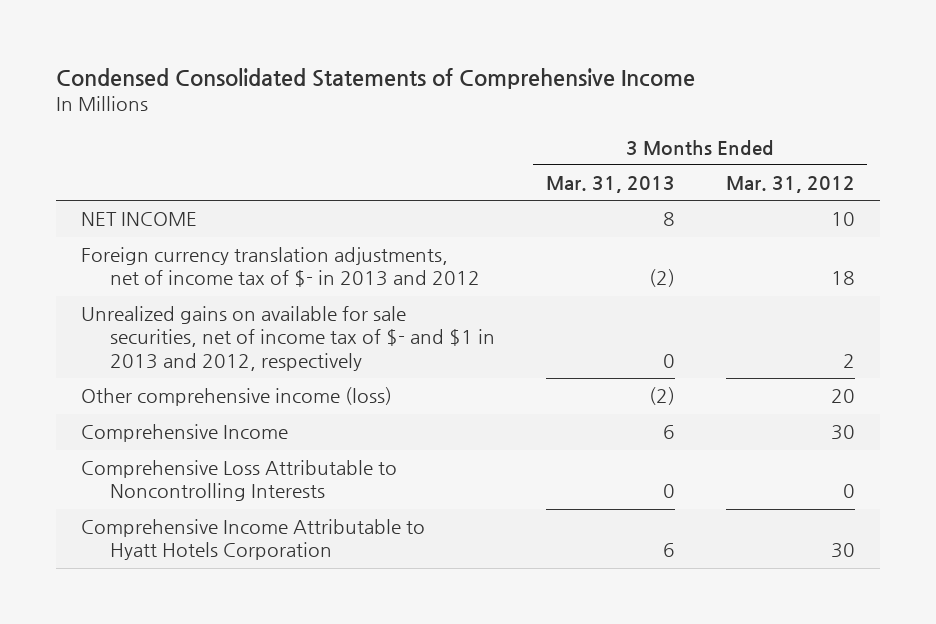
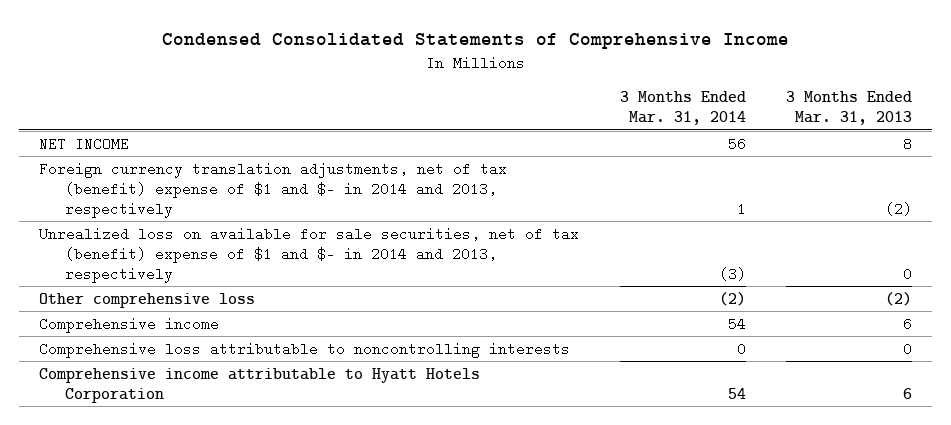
[725,176,855,194] Mar. 31, 2012 -> none
none -> [619,91,746,126] 3 Months Ended Mar. 31, 2014
[81,247,481,288] Foreign currency translation adjustments, net of income tax of $- in 2013 and 2012 -> [39,161,508,218] Foreign currency translation adjustments, net of tax (benefit) expense of $1 and $- in 2014 and 2013, respectively
[81,306,496,371] Unrealized gains on available for sale securities, net of income tax of $- and $1 in 2013 and 2012, respectively -> [39,226,580,283] Unrealized loss on available for sale securities, net of tax (benefit) expense of $1 and $- in 2014 and 2013, respectively
[81,387,393,407] Other comprehensive income (loss) -> [39,292,256,308] Other comprehensive loss
[81,424,289,443] Comprehensive Income -> [39,316,220,333] Comprehensive income
[81,460,398,502] Comprehensive Loss Attributable to Noncontrolling Interests -> [39,341,571,358] Comprehensive loss attributable to noncontrolling interests
[81,519,426,561] Comprehensive Income Attributable to Hyatt Hotels Corporation -> [39,367,481,403] Comprehensive income attributable to Hyatt Hotels Corporation

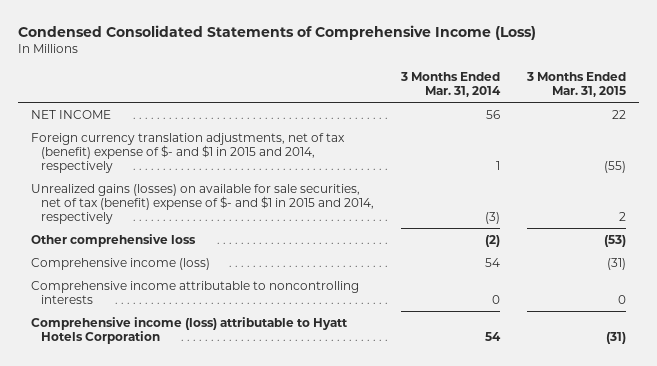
[161,33,789,50] Condensed Consolidated Statements of Comprehensive Income -> [17,24,536,40] Condensed Consolidated Statements of Comprehensive Income (Loss)
[786,91,913,126] 3 Months Ended Mar. 31, 2013 -> none
none -> [525,72,626,98] 3 Months Ended Mar. 31, 2015
[39,161,508,218] Foreign currency translation adjustments, net of tax (benefit) expense of $1 and $- in 2014 and 2013, respectively -> [31,132,346,173] Foreign currency translation adjustments, net of tax (benefit) expense of $- and $1 in 2015 and 2014, respectively
[39,226,580,283] Unrealized loss on available for sale securities, net of tax (benefit) expense of $1 and $- in 2014 and 2013, respectively -> [31,183,375,224] Unrealized gains (losses) on available for sale securities, net of tax (benefit) expense of $- and $1 in 2015 and 2014, respectively
[39,316,220,333] Comprehensive income -> [31,257,211,270] Comprehensive income (loss)
[39,341,571,358] Comprehensive loss attributable to noncontrolling interests -> [31,280,360,304] Comprehensive income attributable to noncontrolling interests
[39,367,481,403] Comprehensive income attributable to Hyatt Hotels Corporation -> [31,316,349,344] Comprehensive income (loss) attributable to Hyatt Hotels Corporation

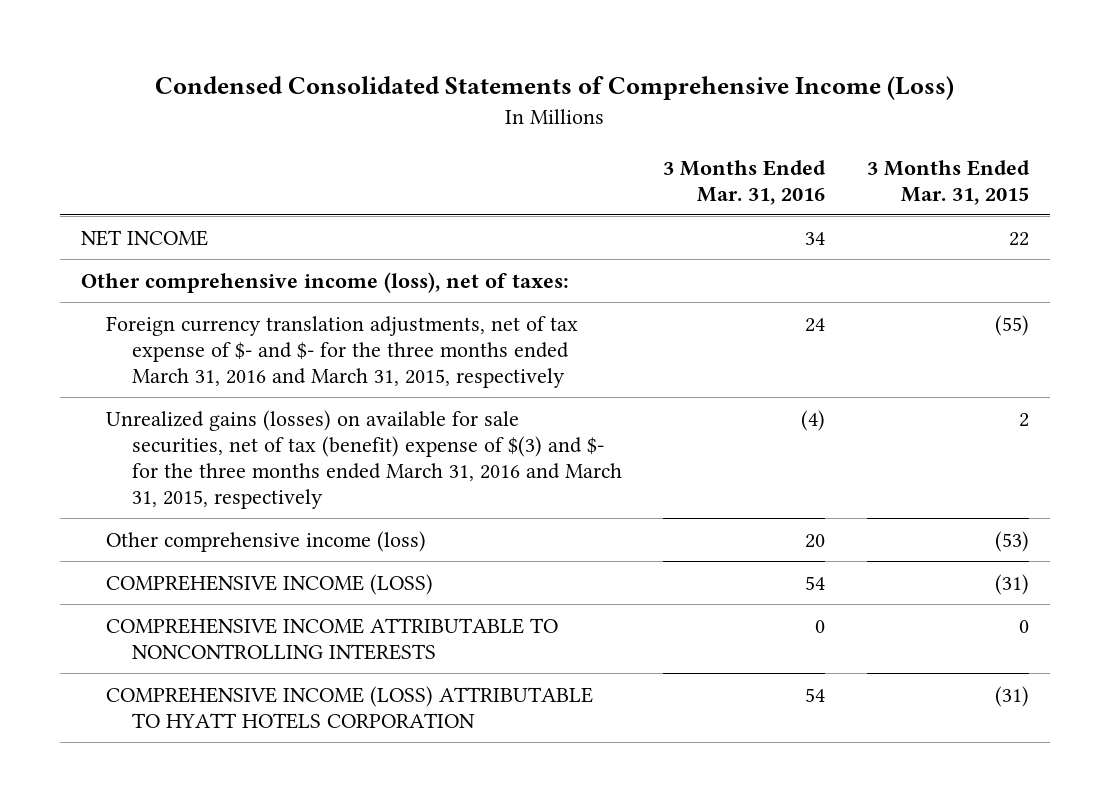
[400,72,502,98] 3 Months Ended Mar. 31, 2014 -> none
none -> [663,159,827,205] 3 Months Ended Mar. 31, 2016
none -> [81,271,570,293] Other comprehensive income (loss), net of taxes:
[31,132,346,173] Foreign currency translation adjustments, net of tax (benefit) expense of $- and $1 in 2015 and 2014, respectively -> [106,315,579,388] Foreign currency translation adjustments, net of tax expense of $- and $- for the three months ended March 31, 2016 and March 31, 2015, respectively
[31,183,375,224] Unrealized gains (losses) on available for sale securities, net of tax (benefit) expense of $- and $1 in 2015 and 2014, respectively -> [106,409,622,509] Unrealized gains (losses) on available for sale securities, net of tax (benefit) expense of $(3) and $- for the three months ended March 31, 2016 and March 31, 2015, respectively
[31,233,197,247] Other comprehensive loss -> [106,530,427,552] Other comprehensive income (loss)
[31,257,211,270] Comprehensive income (loss) -> [106,573,434,595] COMPREHENSIVE INCOME (LOSS)
[31,280,360,304] Comprehensive income attributable to noncontrolling interests -> [106,617,559,660] COMPREHENSIVE INCOME ATTRIBUTABLE TO NONCONTROLLING INTERESTS
[31,316,349,344] Comprehensive income (loss) attributable to Hyatt Hotels Corporation -> [106,685,594,729] COMPREHENSIVE INCOME (LOSS) ATTRIBUTABLE TO HYATT HOTELS CORPORATION

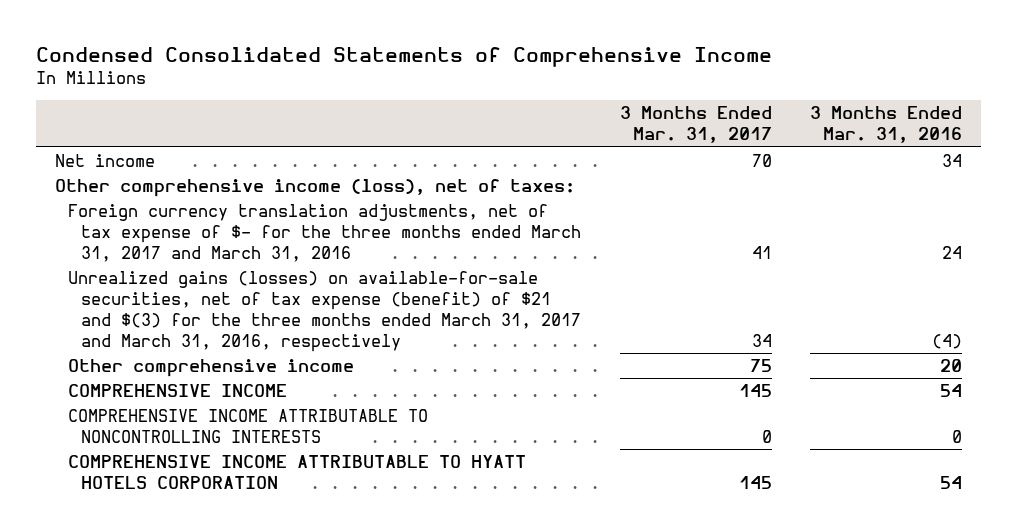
[154,76,954,101] Condensed Consolidated Statements of Comprehensive Income (Loss) -> [35,46,772,67] Condensed Consolidated Statements of Comprehensive Income
[866,159,1030,205] 3 Months Ended Mar. 31, 2015 -> none
none -> [619,106,772,144] 3 Months Ended Mar. 31, 2017
[81,229,209,246] NET INCOME -> [55,153,156,167] Net income
[106,315,579,388] Foreign currency translation adjustments, net of tax expense of $- and $- for the three months ended March 31, 2016 and March 31, 2015, respectively -> [68,203,582,262] Foreign currency translation adjustments, net of tax expense of $- for the three months ended March 31, 2017 and March 31, 2016
[106,409,622,509] Unrealized gains (losses) on available for sale securities, net of tax (benefit) expense of $(3) and $- for the three months ended March 31, 2016 and March 31, 2015, respectively -> [68,270,582,352] Unrealized gains (losses) on available-for-sale securities, net of tax expense (benefit) of $21 and $(3) for the three months ended March 31, 2017 and March 31, 2016, respectively
[106,530,427,552] Other comprehensive income (loss) -> [68,358,355,377] Other comprehensive income
[106,573,434,595] COMPREHENSIVE INCOME (LOSS) -> [68,383,288,397] COMPREHENSIVE INCOME
[106,685,594,729] COMPREHENSIVE INCOME (LOSS) ATTRIBUTABLE TO HYATT HOTELS CORPORATION -> [68,454,527,489] COMPREHENSIVE INCOME ATTRIBUTABLE TO HYATT HOTELS CORPORATION

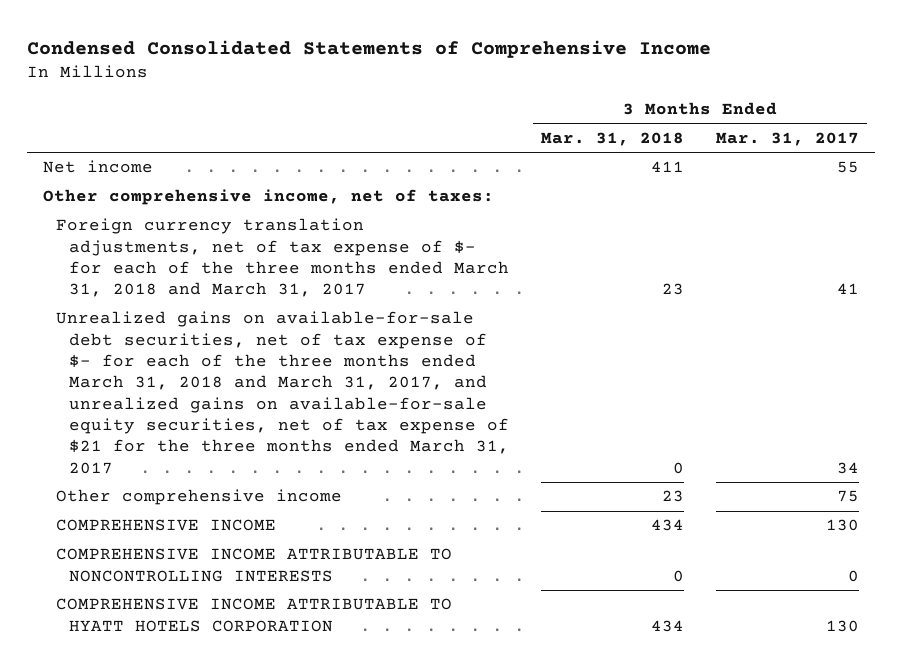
[809,106,962,144] 3 Months Ended Mar. 31, 2016 -> none
none -> [541,132,685,147] Mar. 31, 2018
[751,153,772,167] 70 -> [837,161,860,174] 55
[55,178,576,197] Other comprehensive income (loss), net of taxes: -> [43,189,495,206] Other comprehensive income, net of taxes:
[68,203,582,262] Foreign currency translation adjustments, net of tax expense of $- for the three months ended March 31, 2017 and March 31, 2016 -> [56,218,509,298] Foreign currency translation adjustments, net of tax expense of $- for each of the three months ended March 31, 2018 and March 31, 2017
[68,270,582,352] Unrealized gains (losses) on available-for-sale securities, net of tax expense (benefit) of $21 and $(3) for the three months ended March 31, 2017 and March 31, 2016, respectively -> [56,311,509,474] Unrealized gains on available-for-sale debt securities, net of tax expense of $- for each of the three months ended March 31, 2018 and March 31, 2017, and unrealized gains on available-for-sale equity securities, net of tax expense of $21 for the three months ended March 31, 2017
[738,383,772,397] 145 -> [826,519,860,532] 130
[738,475,772,489] 145 -> [826,619,860,632] 130

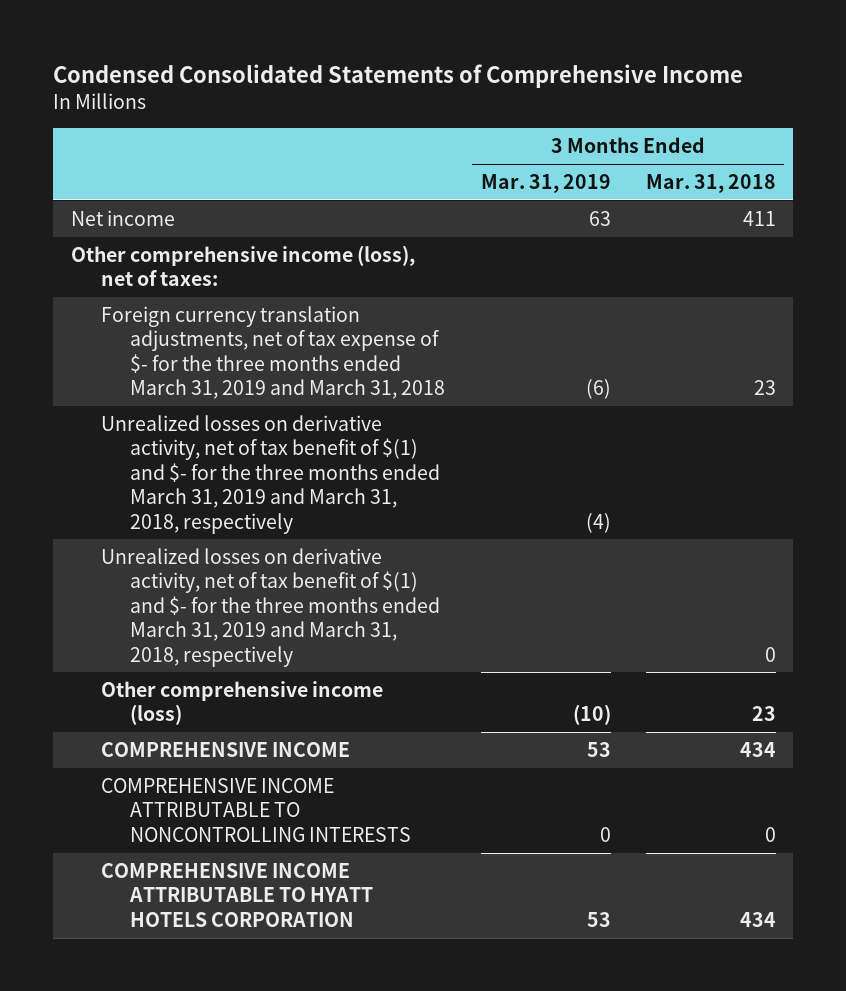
[716,132,860,147] Mar. 31, 2017 -> none
none -> [480,173,611,193] Mar. 31, 2019
[56,311,509,474] Unrealized gains on available-for-sale debt securities, net of tax expense of $- for each of the three months ended March 31, 2018 and March 31, 2017, and unrealized gains on available-for-sale equity securities, net of tax expense of $21 for the three months ended March 31, 2017 -> none
[43,189,495,206] Other comprehensive income, net of taxes: -> [70,244,415,287] Other comprehensive income (loss), net of taxes:
[56,218,509,298] Foreign currency translation adjustments, net of tax expense of $- for each of the three months ended March 31, 2018 and March 31, 2017 -> [100,305,446,400] Foreign currency translation adjustments, net of tax expense of $- for the three months ended March 31, 2019 and March 31, 2018
none -> [100,414,441,534] Unrealized losses on derivative activity, net of tax benefit of $(1) and $- for the three months ended March 31, 2019 and March 31, 2018, respectively
none -> [100,547,441,667] Unrealized losses on derivative activity, net of tax benefit of $(1) and $- for the three months ended March 31, 2019 and March 31, 2018, respectively
[56,489,343,506] Other comprehensive income -> [100,680,383,726] Other comprehensive income (loss)

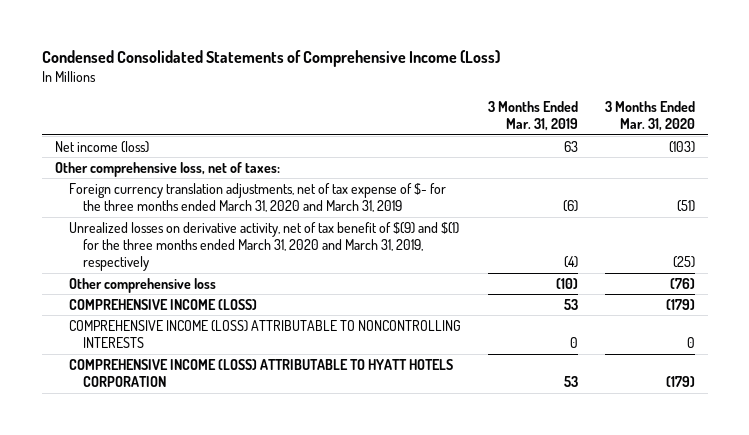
[53,64,744,89] Condensed Consolidated Statements of Comprehensive Income -> [41,50,500,68] Condensed Consolidated Statements of Comprehensive Income (Loss)
[645,173,776,193] Mar. 31, 2018 -> none
none -> [604,100,695,132] 3 Months Ended Mar. 31, 2020
[100,547,441,667] Unrealized losses on derivative activity, net of tax benefit of $(1) and $- for the three months ended March 31, 2019 and March 31, 2018, respectively -> none
[70,209,175,226] Net income -> [54,140,149,153] Net income (loss)
[70,244,415,287] Other comprehensive income (loss), net of taxes: -> [54,161,280,177] Other comprehensive loss, net of taxes:
[100,305,446,400] Foreign currency translation adjustments, net of tax expense of $- for the three months ended March 31, 2019 and March 31, 2018 -> [69,182,447,213] Foreign currency translation adjustments, net of tax expense of $- for the three months ended March 31, 2020 and March 31, 2019
[100,414,441,534] Unrealized losses on derivative activity, net of tax benefit of $(1) and $- for the three months ended March 31, 2019 and March 31, 2018, respectively -> [69,221,460,272] Unrealized losses on derivative activity, net of tax benefit of $(9) and $(1) for the three months ended March 31, 2020 and March 31, 2019, respectively
[100,680,383,726] Other comprehensive income (loss) -> [69,277,217,293] Other comprehensive loss
[100,741,350,757] COMPREHENSIVE INCOME -> [69,298,258,310] COMPREHENSIVE INCOME (LOSS)
[100,777,412,842] COMPREHENSIVE INCOME ATTRIBUTABLE TO NONCONTROLLING INTERESTS -> [69,319,462,349] COMPREHENSIVE INCOME (LOSS) ATTRIBUTABLE TO NONCONTROLLING INTERESTS
[100,862,374,927] COMPREHENSIVE INCOME ATTRIBUTABLE TO HYATT HOTELS CORPORATION -> [69,358,454,388] COMPREHENSIVE INCOME (LOSS) ATTRIBUTABLE TO HYATT HOTELS CORPORATION

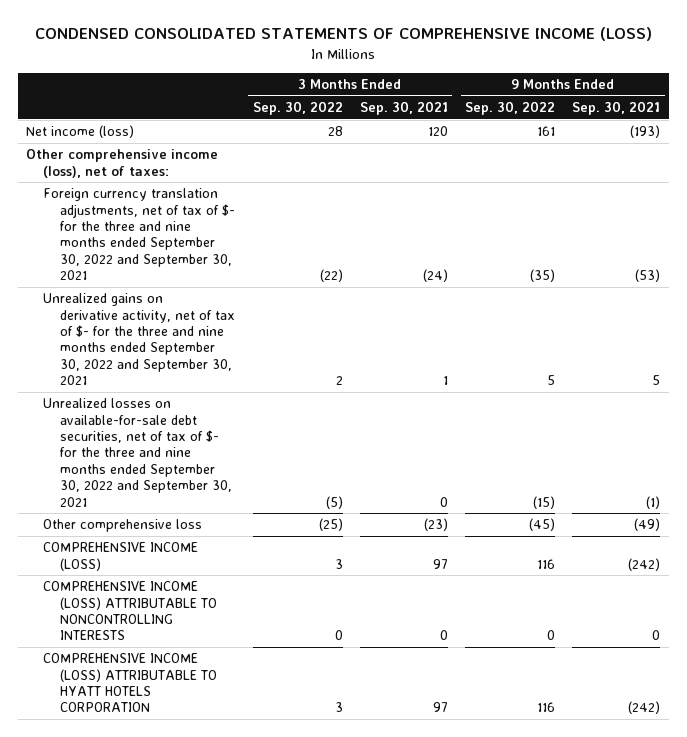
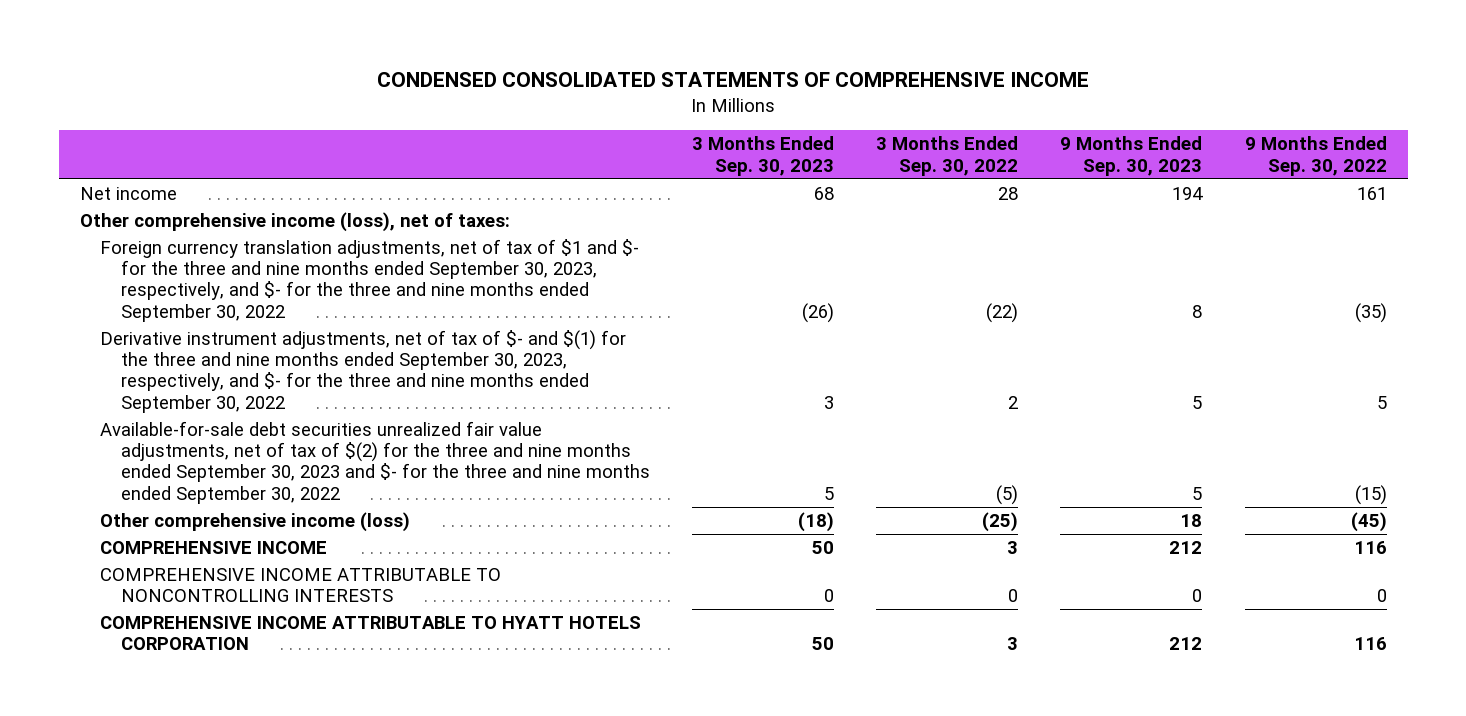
[35,27,653,42] CONDENSED CONSOLIDATED STATEMENTS OF COMPREHENSIVE INCOME (LOSS) -> [377,72,1090,88] CONDENSED CONSOLIDATED STATEMENTS OF COMPREHENSIVE INCOME
[359,100,448,115] Sep. 30, 2021 -> none
[572,100,661,115] Sep. 30, 2021 -> none
none -> [692,136,835,176] 3 Months Ended Sep. 30, 2023
none -> [1060,136,1203,176] 9 Months Ended Sep. 30, 2023
[26,125,135,139] Net income (loss) -> [79,187,177,201] Net income
[43,188,236,281] Foreign currency translation adjustments, net of tax of $- for the three and nine months ended September 30, 2022 and September 30, 2021 -> [100,239,640,322] Foreign currency translation adjustments, net of tax of $1 and $- for the three and nine months ended September 30, 2023, respectively, and $- for the three and nine months ended September 30, 2022
[43,293,236,386] Unrealized gains on derivative activity, net of tax of $- for the three and nine months ended September 30, 2022 and September 30, 2021 -> [100,330,627,413] Derivative instrument adjustments, net of tax of $- and $(1) for the three and nine months ended September 30, 2023, respectively, and $- for the three and nine months ended September 30, 2022
[43,398,233,507] Unrealized losses on available-for-sale debt securities, net of tax of $- for the three and nine months ended September 30, 2022 and September 30, 2021 -> [100,421,650,504] Available-for-sale debt securities unrealized fair value adjustments, net of tax of $(2) for the three and nine months ended September 30, 2023 and $- for the three and nine months ended September 30, 2022
[43,519,203,533] Other comprehensive loss -> [100,512,411,533] Other comprehensive income (loss)
[43,542,199,571] COMPREHENSIVE INCOME (LOSS) -> [100,541,328,555] COMPREHENSIVE INCOME
[43,581,218,641] COMPREHENSIVE INCOME (LOSS) ATTRIBUTABLE TO NONCONTROLLING INTERESTS -> [100,568,502,603] COMPREHENSIVE INCOME ATTRIBUTABLE TO NONCONTROLLING INTERESTS
[43,653,218,713] COMPREHENSIVE INCOME (LOSS) ATTRIBUTABLE TO HYATT HOTELS CORPORATION -> [100,616,642,651] COMPREHENSIVE INCOME ATTRIBUTABLE TO HYATT HOTELS CORPORATION

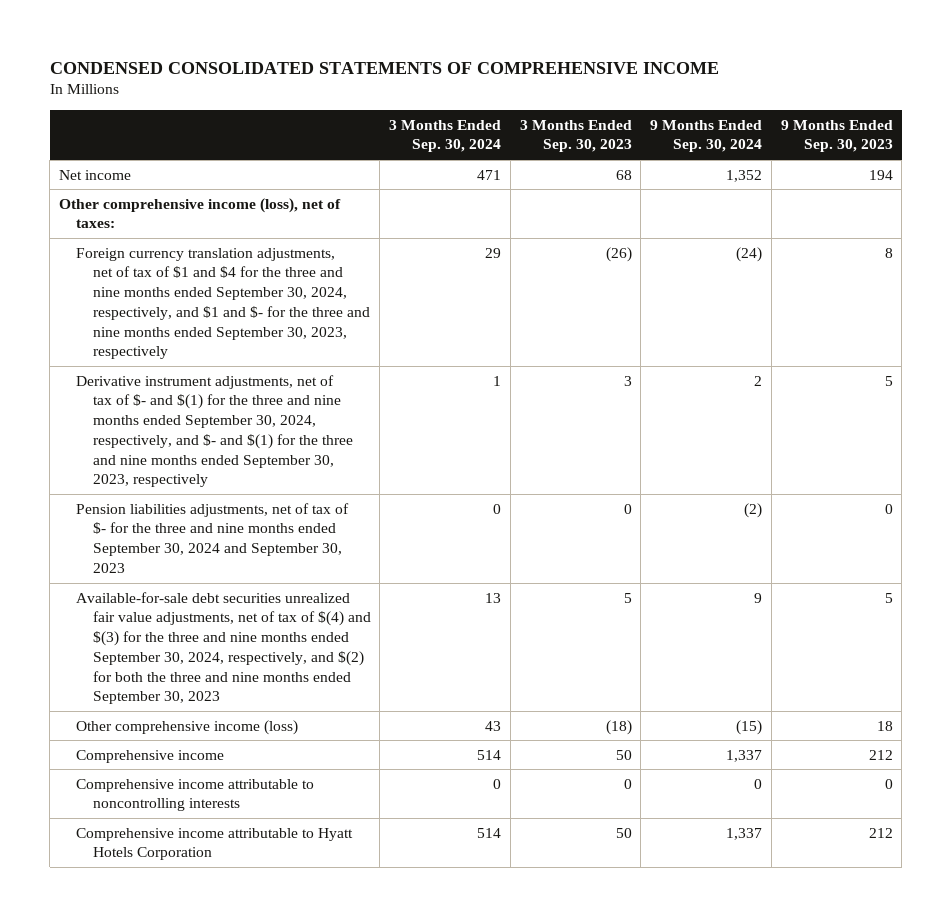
[876,136,1019,176] 3 Months Ended Sep. 30, 2022 -> none
[1244,136,1387,176] 9 Months Ended Sep. 30, 2022 -> none
none -> [389,119,502,153] 3 Months Ended Sep. 30, 2024
none -> [650,119,763,153] 9 Months Ended Sep. 30, 2024
[100,239,640,322] Foreign currency translation adjustments, net of tax of $1 and $- for the three and nine months ended September 30, 2023, respectively, and $- for the three and nine months ended September 30, 2022 -> [75,247,370,360] Foreign currency translation adjustments, net of tax of $1 and $4 for the three and nine months ended September 30, 2024, respectively, and $1 and $- for the three and nine months ended September 30, 2023, respectively
[100,330,627,413] Derivative instrument adjustments, net of tax of $- and $(1) for the three and nine months ended September 30, 2023, respectively, and $- for the three and nine months ended September 30, 2022 -> [75,374,353,488] Derivative instrument adjustments, net of tax of $- and $(1) for the three and nine months ended September 30, 2024, respectively, and $- and $(1) for the three and nine months ended September 30, 2023, respectively
none -> [75,502,349,573] Pension liabilities adjustments, net of tax of $- for the three and nine months ended September 30, 2024 and September 30, 2023
[100,421,650,504] Available-for-sale debt securities unrealized fair value adjustments, net of tax of $(2) for the three and nine months ended September 30, 2023 and $- for the three and nine months ended September 30, 2022 -> [75,591,371,705] Available-for-sale debt securities unrealized fair value adjustments, net of tax of $(4) and $(3) for the three and nine months ended September 30, 2024, respectively, and $(2) for both the three and nine months ended September 30, 2023
[100,541,328,555] COMPREHENSIVE INCOME -> [75,749,224,763] Comprehensive income
[100,568,502,603] COMPREHENSIVE INCOME ATTRIBUTABLE TO NONCONTROLLING INTERESTS -> [75,778,314,812] Comprehensive income attributable to noncontrolling interests
[100,616,642,651] COMPREHENSIVE INCOME ATTRIBUTABLE TO HYATT HOTELS CORPORATION -> [75,827,353,861] Comprehensive income attributable to Hyatt Hotels Corporation

